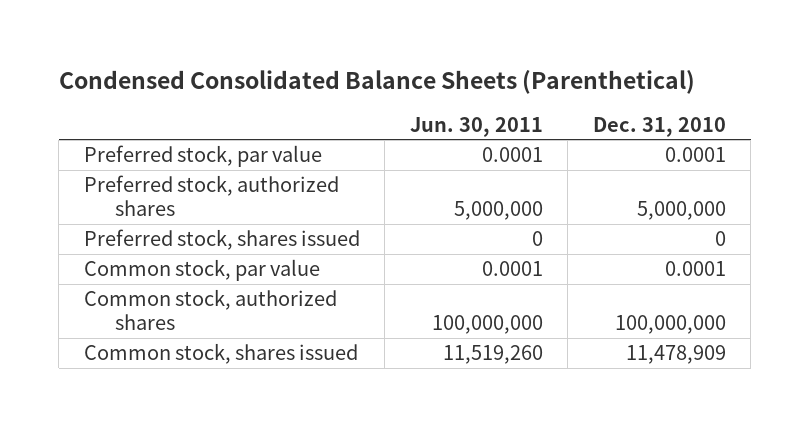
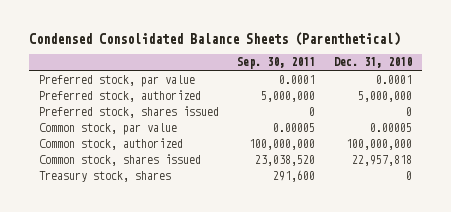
[409,116,543,137] Jun. 30, 2011 -> none
none -> [237,57,316,70] Sep. 30, 2011
[83,175,339,217] Preferred stock, authorized shares -> [38,89,201,102] Preferred stock, authorized
[664,261,726,277] 0.0001 -> [370,122,413,132] 0.00005
[83,289,337,331] Common stock, authorized shares -> [38,137,183,150] Common stock, authorized
[625,345,726,365] 11,478,909 -> [352,154,413,166] 22,957,818
none -> [38,170,171,182] Treasury stock, shares

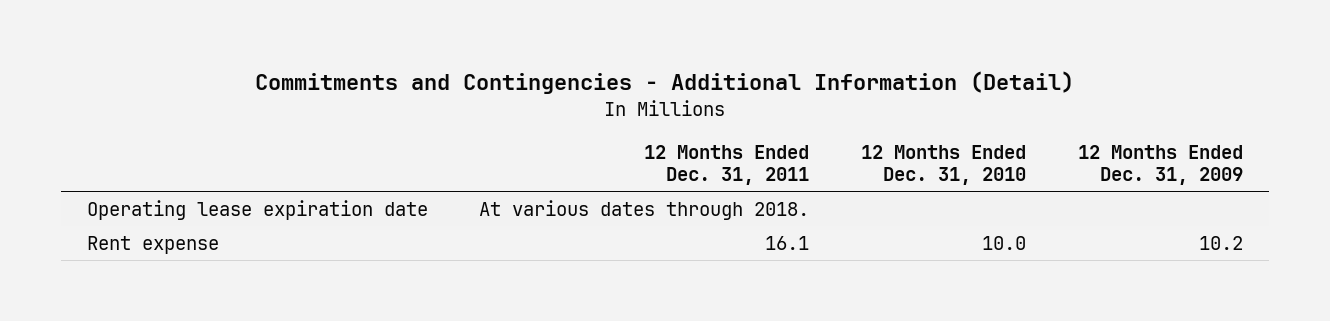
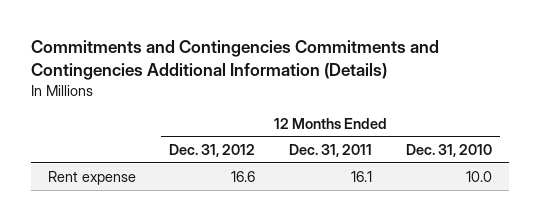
[254,71,1074,95] Commitments and Contingencies - Additional Information (Detail) -> [30,40,439,80] Commitments and Contingencies Commitments and Contingencies Additional Information (Details)
[1077,144,1243,185] 12 Months Ended Dec. 31, 2009 -> none
none -> [169,143,256,157] Dec. 31, 2012
[86,199,428,220] Operating lease expiration date -> none

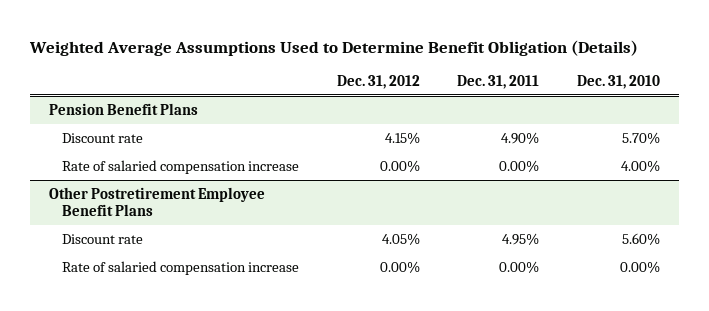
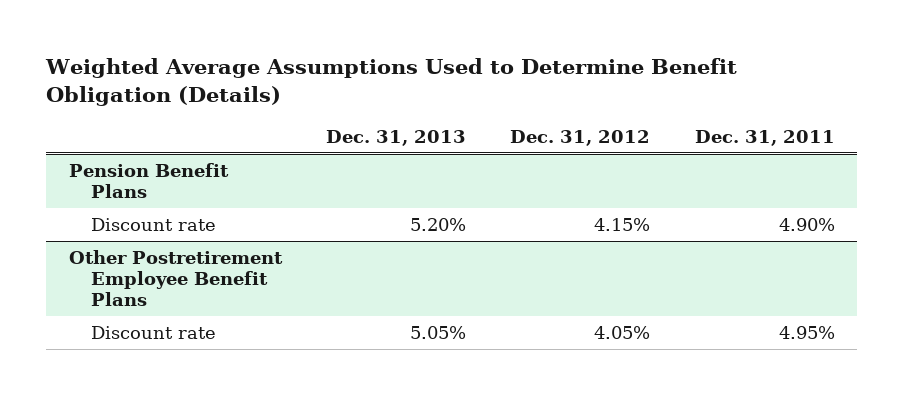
[576,75,660,90] Dec. 31, 2010 -> none
none -> [325,129,466,146] Dec. 31, 2013
[62,159,300,174] Rate of salaried compensation increase -> none
[62,260,300,275] Rate of salaried compensation increase -> none

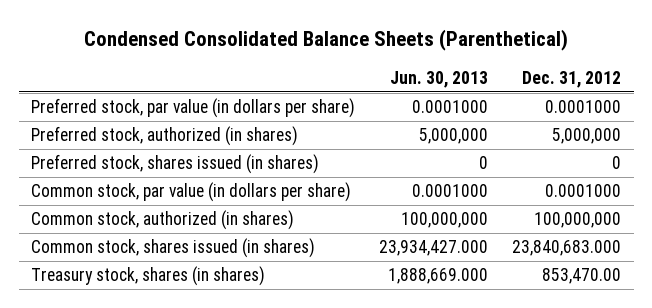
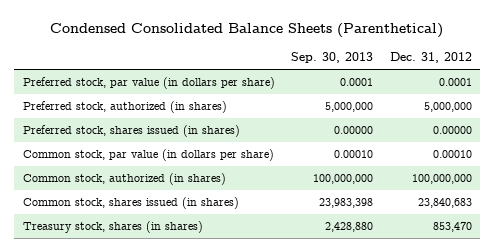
[390,71,489,89] Jun. 30, 2013 -> none
none -> [291,52,374,64] Sep. 30, 2013
[545,100,622,114] 0.0001000 -> [438,78,472,87] 0.0001
[612,156,622,170] 0 -> [432,126,472,135] 0.00000
[545,184,622,198] 0.0001000 -> [432,150,472,159] 0.00010
[512,240,622,257] 23,840,683.000 -> [417,198,472,209] 23,840,683
[542,268,622,285] 853,470.00 -> [432,222,472,233] 853,470

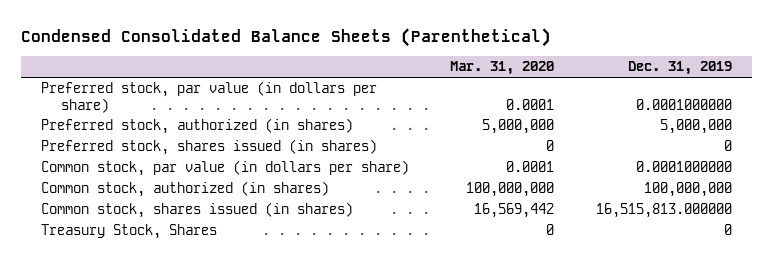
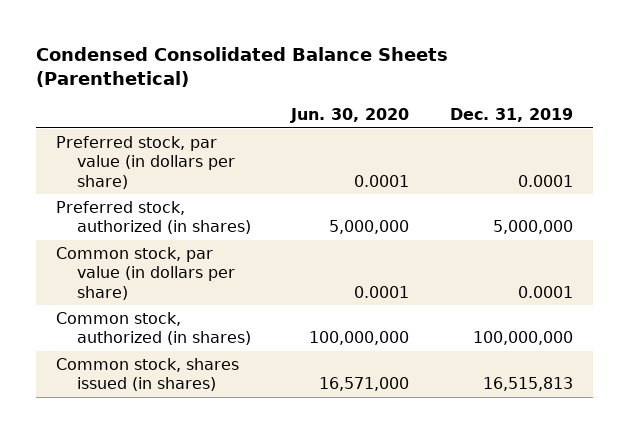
[450,61,555,76] Mar. 31, 2020 -> none
none -> [290,108,410,124] Jun. 30, 2020
[635,98,732,110] 0.0001000000 -> [517,174,573,187] 0.0001
[41,139,378,156] Preferred stock, shares issued (in shares) -> none
[635,161,732,173] 0.0001000000 -> [517,285,573,298] 0.0001
[41,224,218,240] Treasury Stock, Shares -> none
[595,203,732,219] 16,515,813.000000 -> [482,377,573,392] 16,515,813

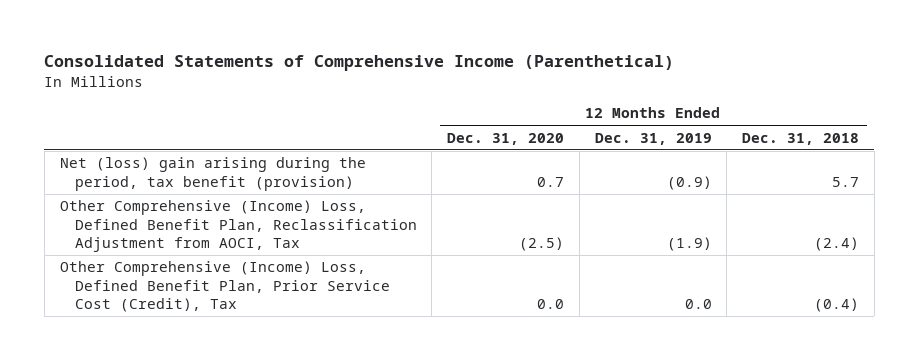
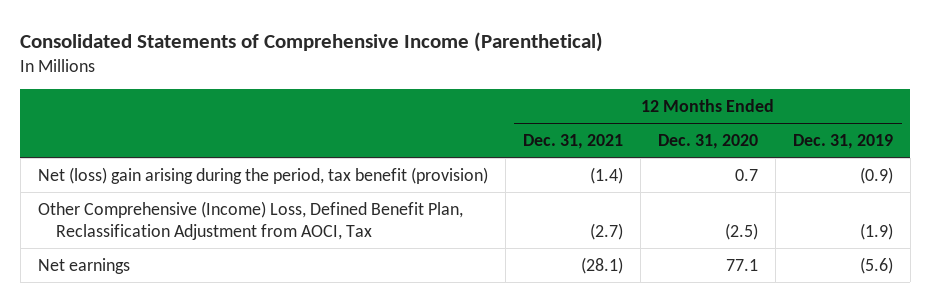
[741,132,859,145] Dec. 31, 2018 -> none
none -> [522,133,623,149] Dec. 31, 2021
[59,261,390,313] Other Comprehensive (Income) Loss, Defined Benefit Plan, Prior Service Cost (Credit), Tax -> none
none -> [37,257,130,274] Net earnings

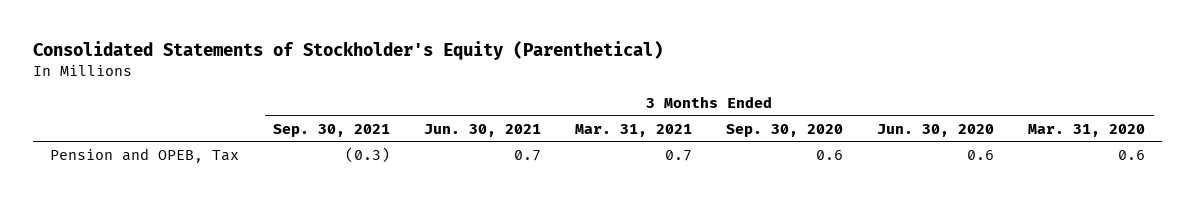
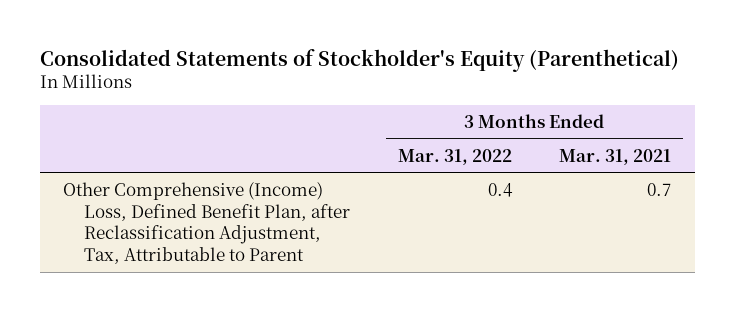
[273,123,391,137] Sep. 30, 2021 -> none
[424,123,542,137] Jun. 30, 2021 -> none
[726,123,844,137] Sep. 30, 2020 -> none
[877,123,995,137] Jun. 30, 2020 -> none
[1028,123,1146,137] Mar. 31, 2020 -> none
none -> [397,148,512,165] Mar. 31, 2022
[50,147,240,163] Pension and OPEB, Tax -> [63,181,351,264] Other Comprehensive (Income) Loss, Defined Benefit Plan, after Reclassification Adjustment, Tax, Attributable to Parent

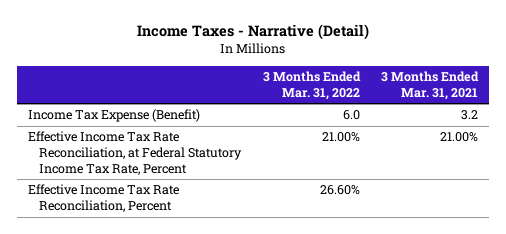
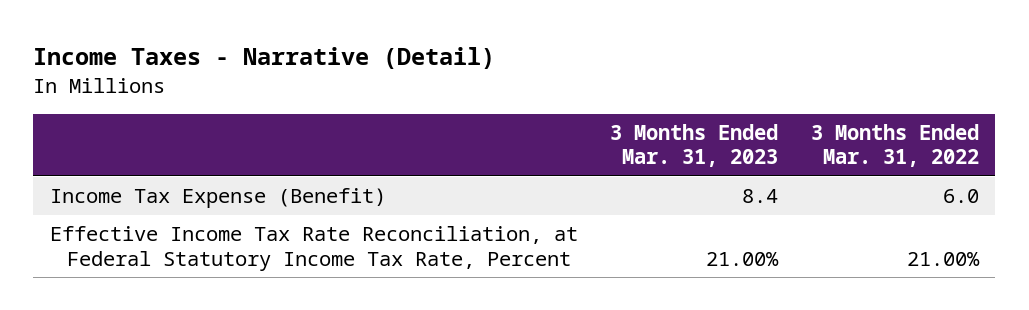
[381,71,480,100] 3 Months Ended Mar. 31, 2021 -> none
none -> [610,123,779,168] 3 Months Ended Mar. 31, 2023
[27,184,179,213] Effective Income Tax Rate Reconciliation, Percent -> none

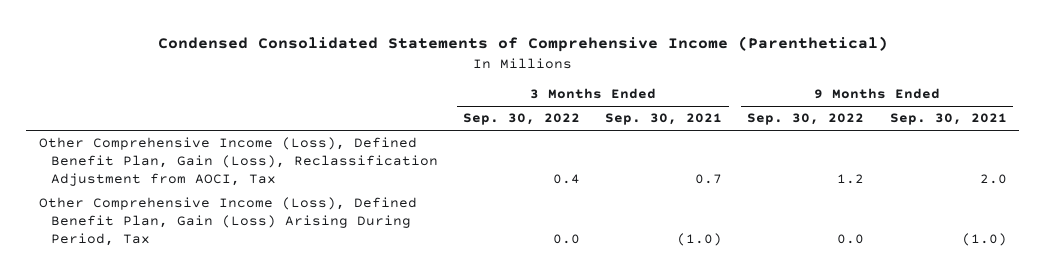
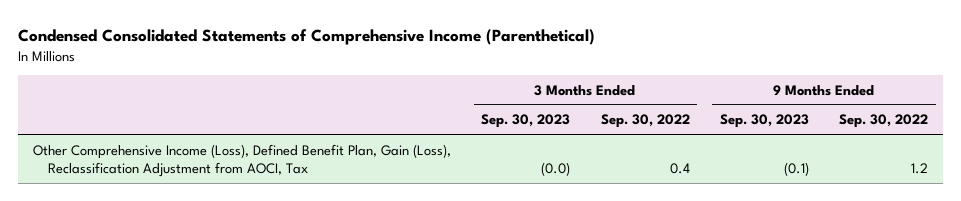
[605,113,723,126] Sep. 30, 2021 -> none
[889,113,1007,126] Sep. 30, 2021 -> none
none -> [481,114,571,129] Sep. 30, 2023
none -> [719,114,809,129] Sep. 30, 2023
[38,197,417,247] Other Comprehensive Income (Loss), Defined Benefit Plan, Gain (Loss) Arising During Period, Tax -> none

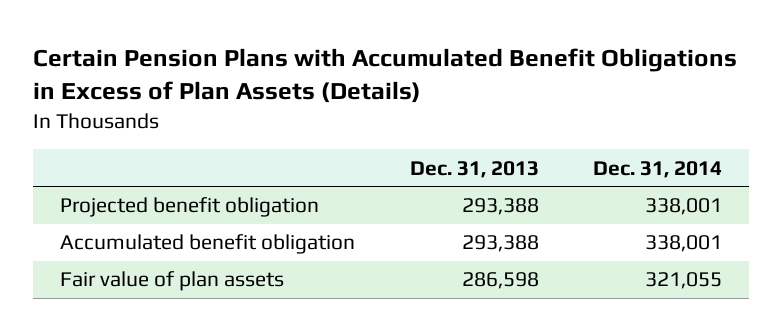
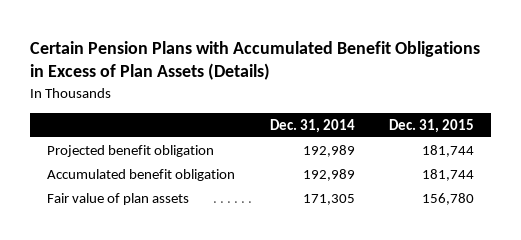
[409,160,539,178] Dec. 31, 2013 -> none
none -> [389,118,475,133] Dec. 31, 2015
[644,198,722,216] 338,001 -> [302,144,355,157] 192,989
[644,235,722,253] 338,001 -> [302,168,355,181] 192,989
[644,272,722,290] 321,055 -> [302,193,355,205] 171,305

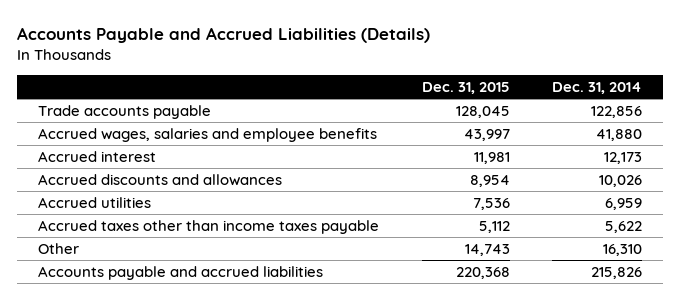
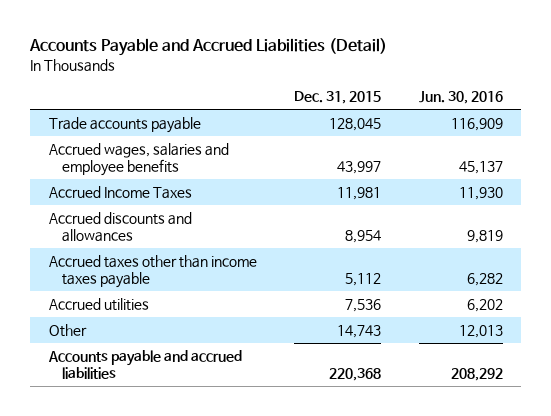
[16,26,430,43] Accounts Payable and Accrued Liabilities (Details) -> [28,38,387,57] Accounts Payable and Accrued Liabilities (Detail)
[552,81,643,94] Dec. 31, 2014 -> none
none -> [418,91,503,105] Jun. 30, 2016
[38,150,157,162] Accrued interest -> [48,185,192,199] Accrued Income Taxes
[38,196,152,208] Accrued utilities -> [48,297,149,311] Accrued utilities

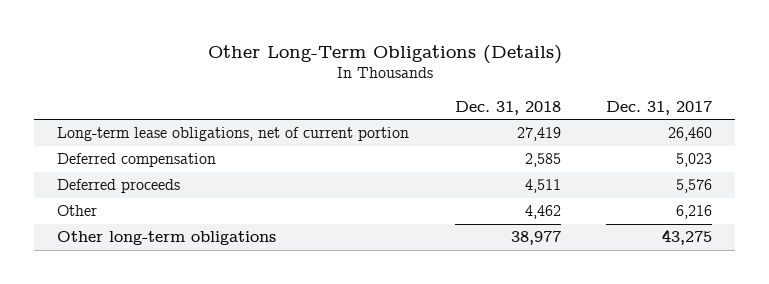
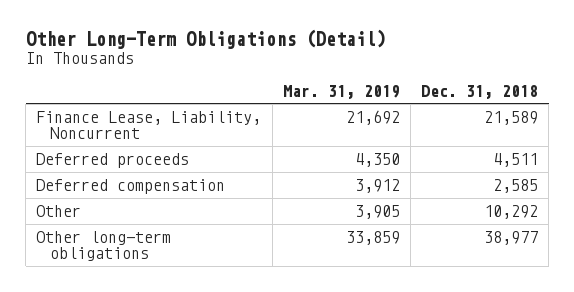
[207,44,562,64] Other Long-Term Obligations (Details) -> [25,29,386,50] Other Long-Term Obligations (Detail)
[606,100,713,115] Dec. 31, 2017 -> none
none -> [282,84,400,99] Mar. 31, 2019
[56,127,409,142] Long-term lease obligations, net of current portion -> none
none -> [36,110,262,140] Finance Lease, Liability, Noncurrent
[56,153,216,168] Deferred compensation -> [36,178,226,194] Deferred compensation
[524,205,561,220] 4,462 -> [484,204,539,219] 10,292

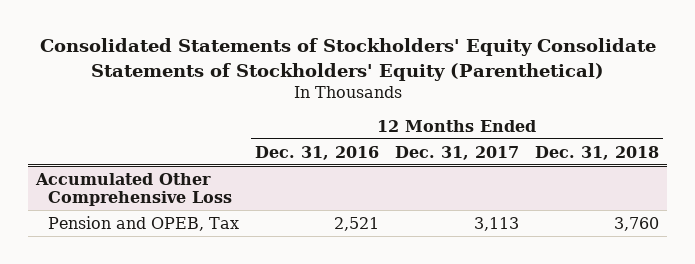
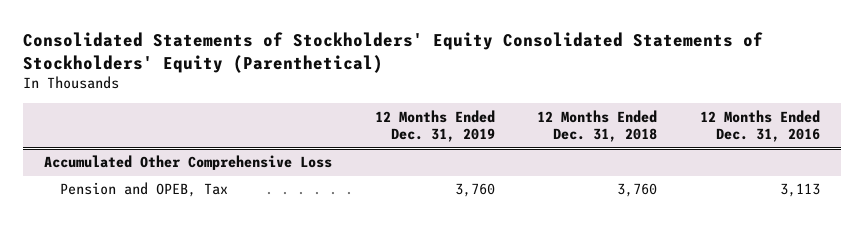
[39,38,656,81] Consolidated Statements of Stockholders' Equity Consolidate Statements of Stockholders' Equity (Parenthetical) -> [22,31,763,73] Consolidated Statements of Stockholders' Equity Consolidated Statements of Stockholders' Equity (Parenthetical)
[395,145,520,160] Dec. 31, 2017 -> none
none -> [374,109,495,143] 12 Months Ended Dec. 31, 2019
[333,216,379,231] 2,521 -> [780,183,821,198] 3,113

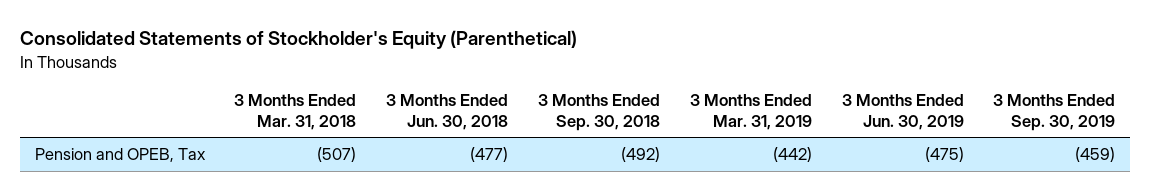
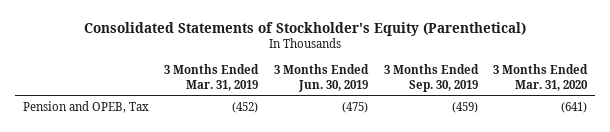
[234,94,357,130] 3 Months Ended Mar. 31, 2018 -> none
[386,94,509,130] 3 Months Ended Jun. 30, 2018 -> none
[538,94,661,131] 3 Months Ended Sep. 30, 2018 -> none
none -> [493,64,589,92] 3 Months Ended Mar. 31, 2020
[772,147,812,163] (442) -> [232,101,259,113] (452)

